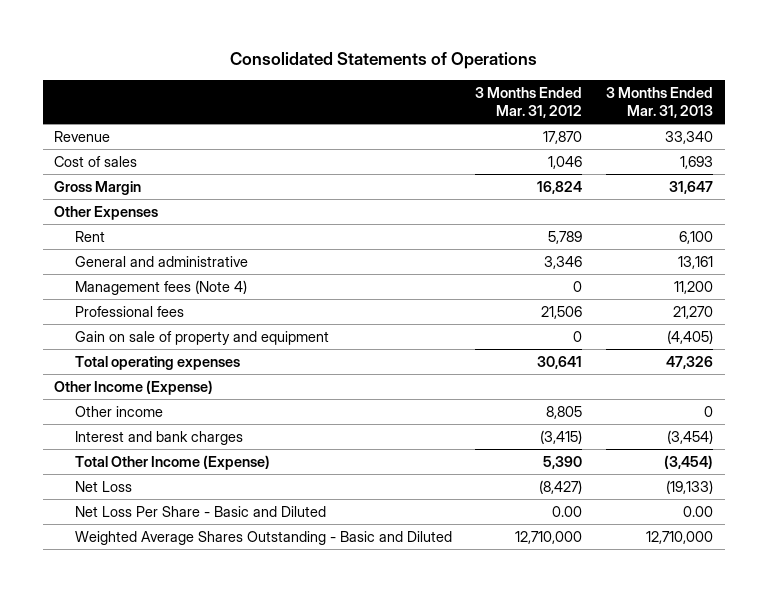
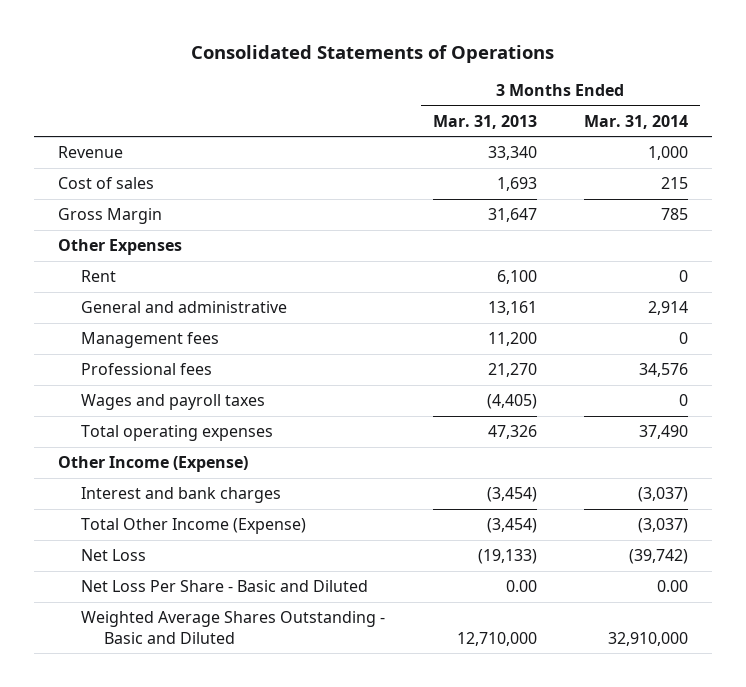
[475,86,583,118] 3 Months Ended Mar. 31, 2012 -> none
none -> [584,114,689,129] Mar. 31, 2014
[74,279,247,295] Management fees (Note 4) -> [80,332,219,349] Management fees
[74,330,329,345] Gain on sale of property and equipment -> [80,394,265,411] Wages and payroll taxes
[74,405,163,417] Other income -> none

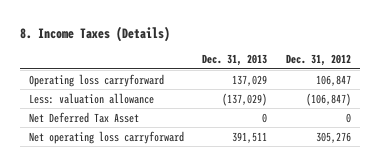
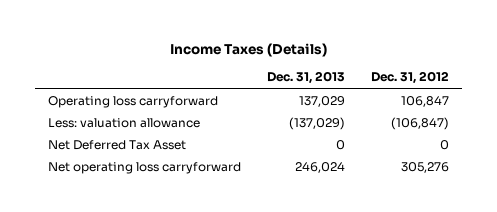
[20,26,171,43] 8. Income Taxes (Details) -> [169,42,327,57] Income Taxes (Details)
[232,131,268,143] 391,511 -> [295,161,346,173] 246,024

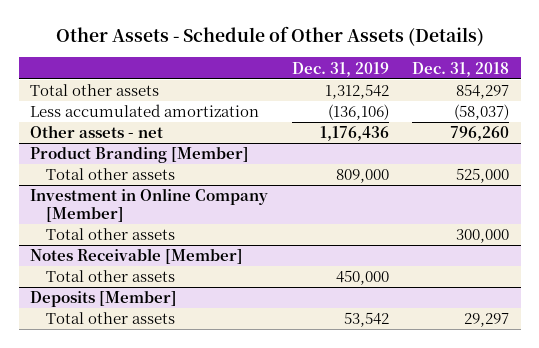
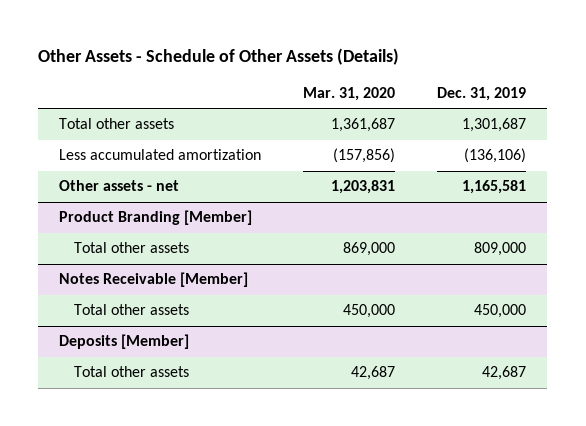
[411,61,509,77] Dec. 31, 2018 -> none
none -> [303,86,396,101] Mar. 31, 2020
[324,84,389,100] 1,312,542 -> [462,118,527,133] 1,301,687
[319,126,389,142] 1,176,436 -> [462,180,527,195] 1,165,581
[30,188,269,222] Investment in Online Company [Member] -> none
[46,228,176,241] Total other assets -> none
[343,312,389,328] 53,542 -> [482,366,527,381] 42,687

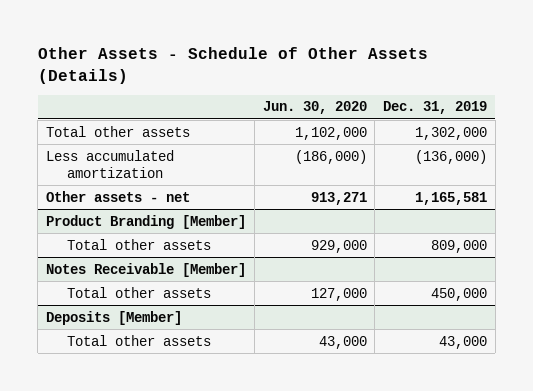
[303,86,396,101] Mar. 31, 2020 -> none
none -> [262,101,367,115] Jun. 30, 2020
[462,118,527,133] 1,301,687 -> [415,126,488,140] 1,302,000
[464,148,527,164] (136,106) -> [415,149,488,164] (136,000)
[482,366,527,381] 42,687 -> [439,335,488,349] 43,000

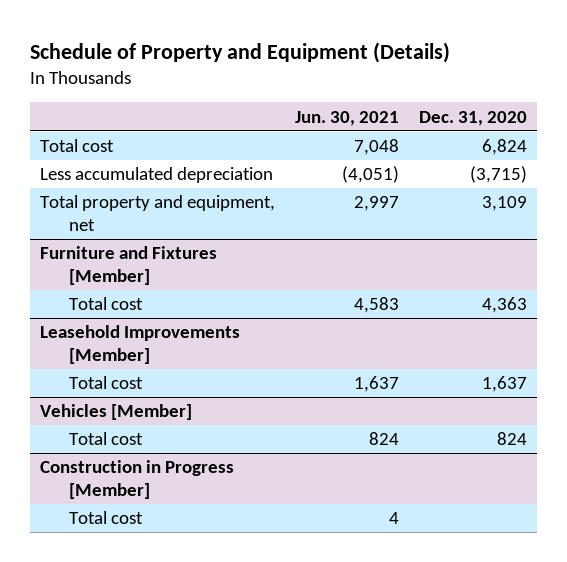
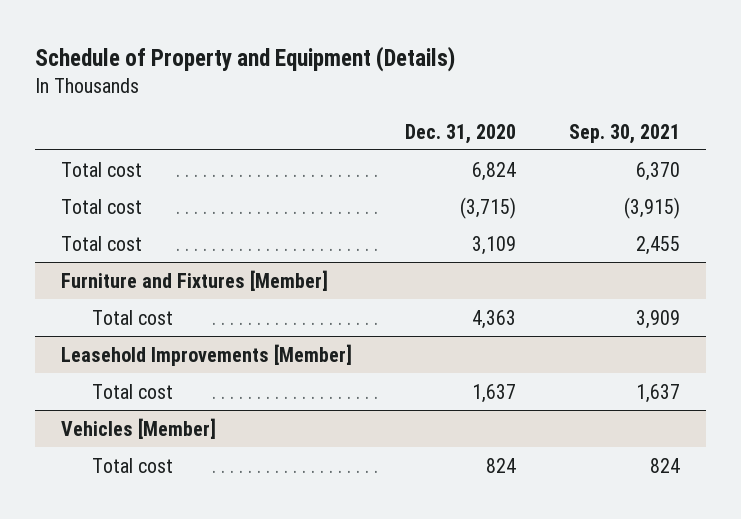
[294,110,399,126] Jun. 30, 2021 -> none
none -> [568,123,680,144] Sep. 30, 2021
[39,167,273,184] Less accumulated depreciation -> [61,198,143,214] Total cost
[39,195,275,231] Total property and equipment, net -> [61,235,143,251] Total cost
[39,460,234,499] Construction in Progress [Member] -> none
[69,511,144,525] Total cost -> none

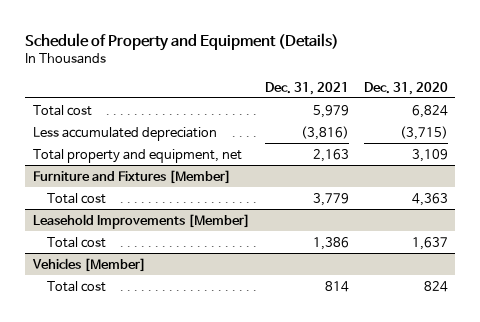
[568,123,680,144] Sep. 30, 2021 -> none
none -> [264,81,349,95] Dec. 31, 2021
[61,198,143,214] Total cost -> [32,126,217,141] Less accumulated depreciation
[61,235,143,251] Total cost -> [32,148,242,163] Total property and equipment, net

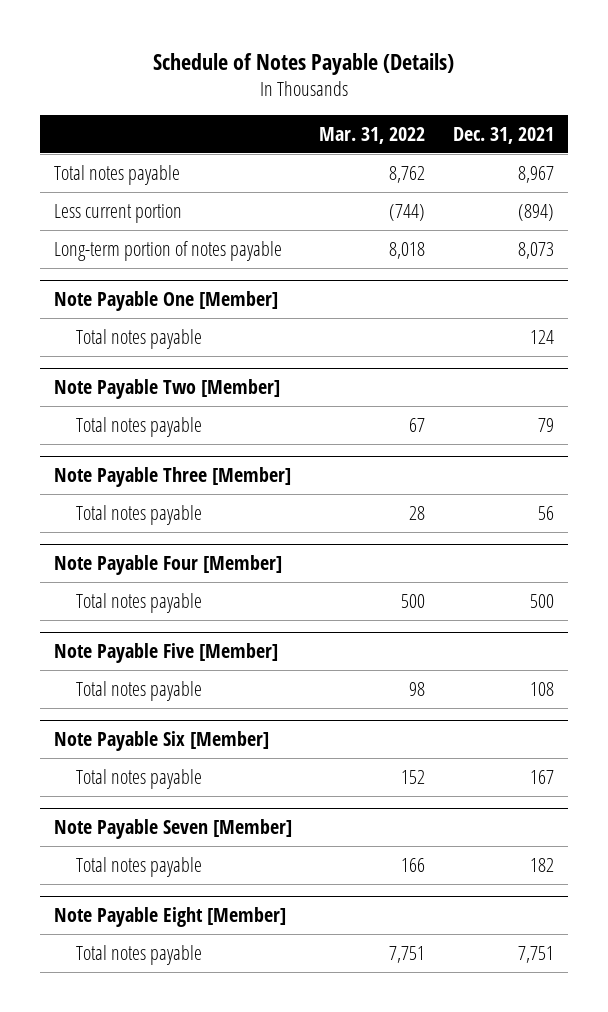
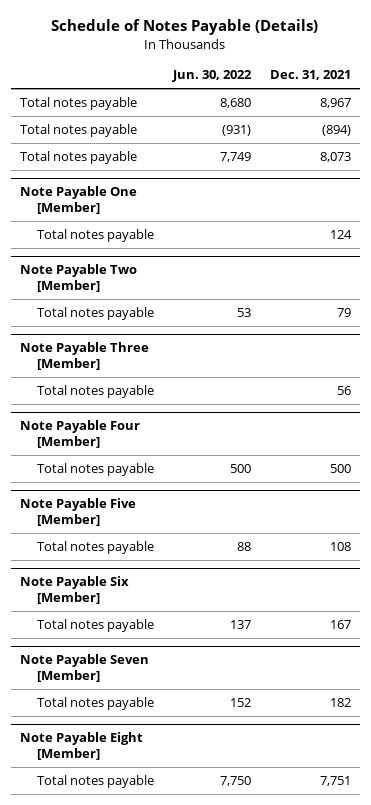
[319,126,426,144] Mar. 31, 2022 -> none
none -> [172,70,253,83] Jun. 30, 2022
[53,203,182,223] Less current portion -> [20,123,138,137] Total notes payable
[53,240,282,261] Long-term portion of notes payable -> [20,150,138,164] Total notes payable

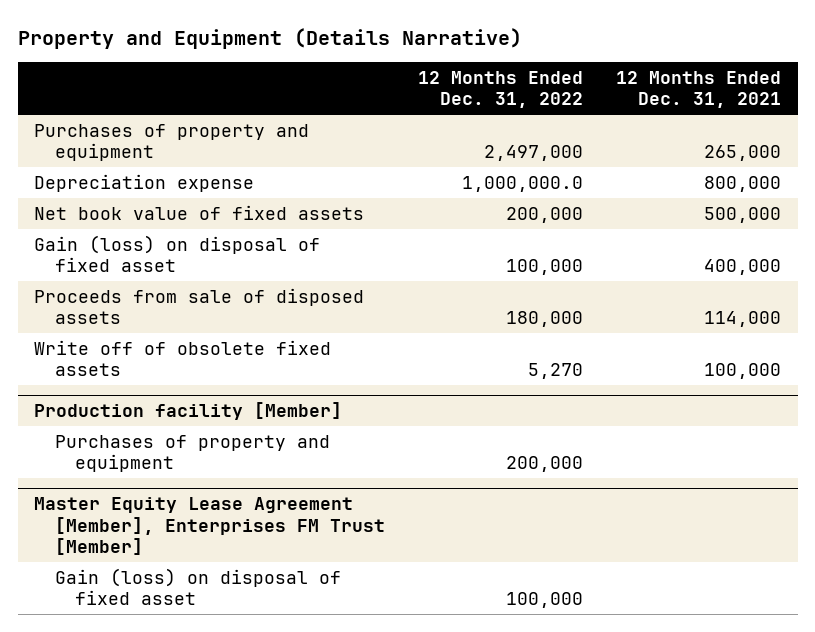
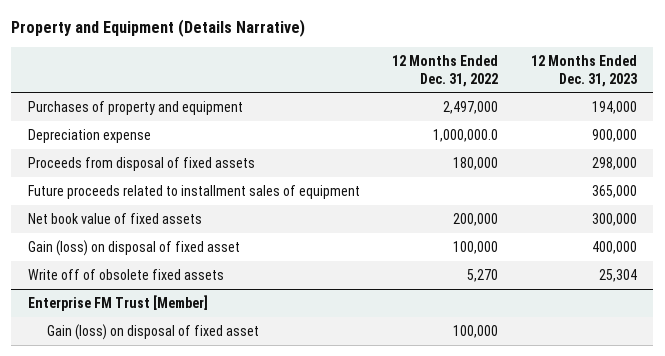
[616,71,782,109] 12 Months Ended Dec. 31, 2021 -> none
none -> [530,55,637,87] 12 Months Ended Dec. 31, 2023
none -> [27,156,255,171] Proceeds from disposal of fixed assets
none -> [27,184,360,199] Future proceeds related to installment sales of equipment
[34,287,365,325] Proceeds from sale of disposed assets -> none
[34,402,343,421] Production facility [Member] -> none
[54,434,330,473] Purchases of property and equipment -> none
[34,497,385,555] Master Equity Lease Agreement [Member], Enterprises FM Trust [Member] -> none
none -> [27,294,208,311] Enterprise FM Trust [Member]

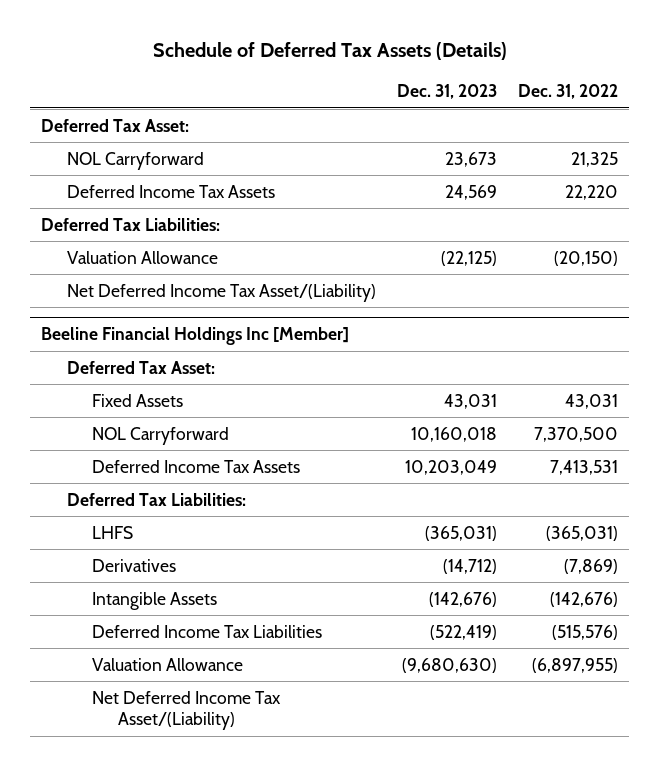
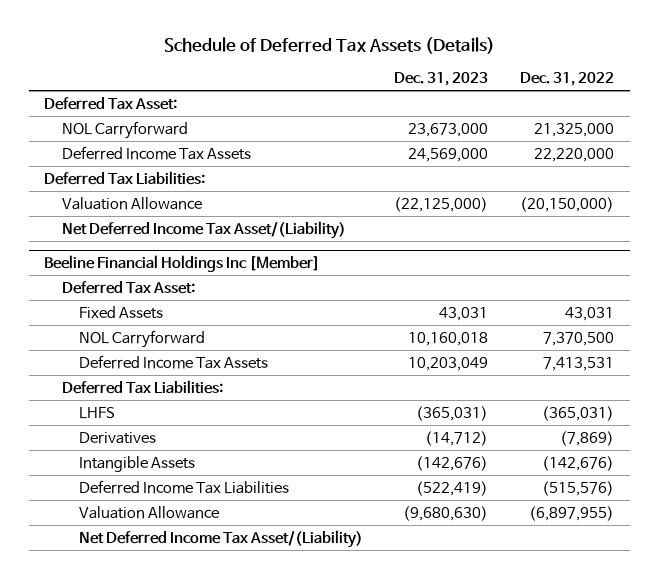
[445,151,498,167] 23,673 -> [408,122,489,137] 23,673,000
[571,151,619,167] 21,325 -> [533,122,614,137] 21,325,000
[445,184,498,200] 24,569 -> [408,147,489,162] 24,569,000
[565,184,619,200] 22,220 -> [533,147,614,162] 22,220,000
[441,250,498,266] (22,125) -> [394,196,489,212] (22,125,000)
[554,250,619,266] (20,150) -> [519,196,614,212] (20,150,000)

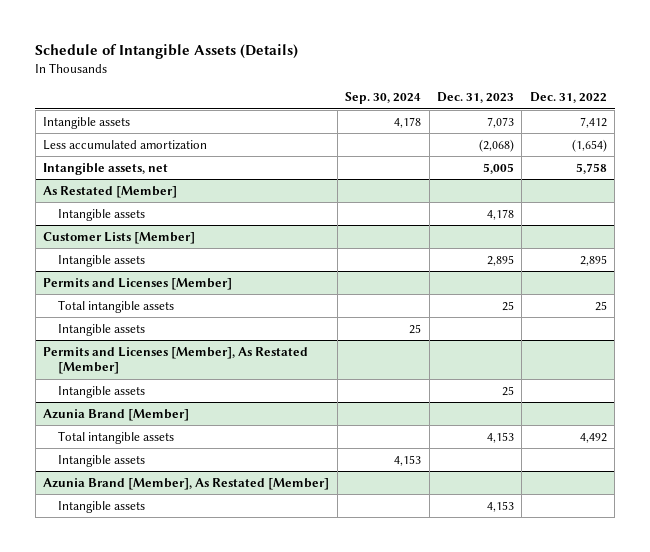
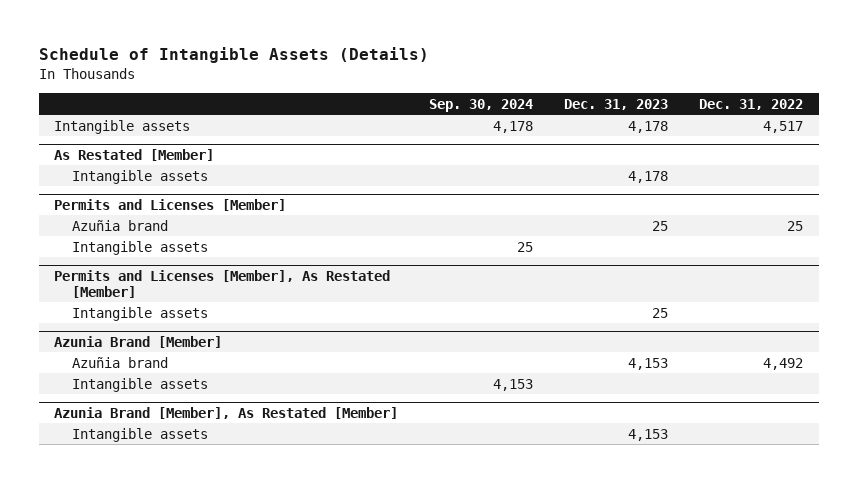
[43,139,208,150] Less accumulated amortization -> none
[43,162,169,175] Intangible assets, net -> none
[486,116,514,128] 7,073 -> [628,120,669,133] 4,178
[579,116,607,128] 7,412 -> [763,120,804,133] 4,517
[43,231,196,244] Customer Lists [Member] -> none
[57,254,145,267] Intangible assets -> none
[57,299,174,313] Total intangible assets -> [71,219,168,231] Azuñia brand
[57,430,174,444] Total intangible assets -> [71,356,168,368] Azuñia brand

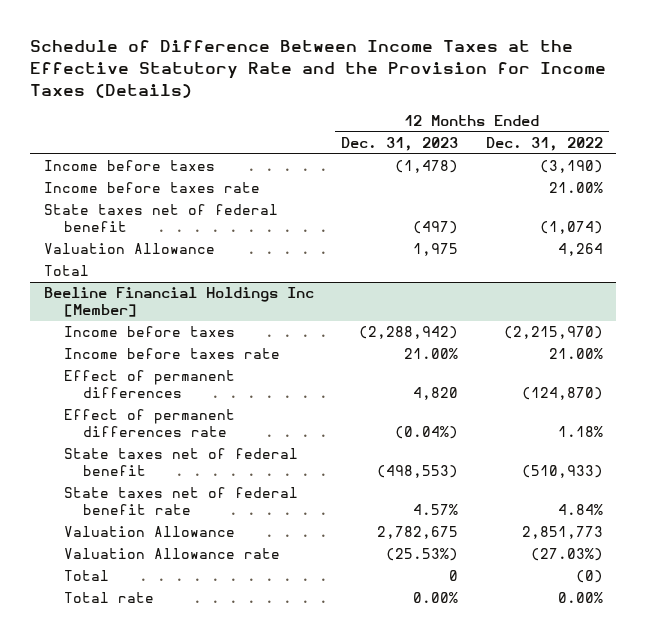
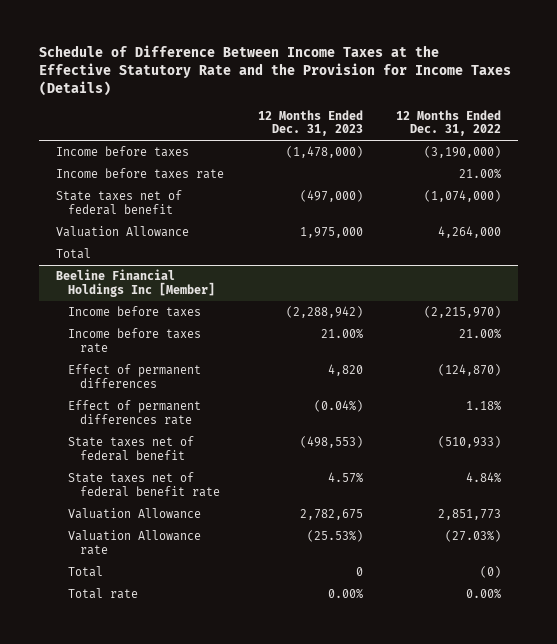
[395,160,459,174] (1,478) -> [285,146,363,159] (1,478,000)
[539,160,603,174] (3,190) -> [424,146,502,159] (3,190,000)
[413,220,459,234] (497) -> [299,190,363,203] (497,000)
[539,220,603,234] (1,074) -> [424,190,502,203] (1,074,000)
[413,243,459,257] 1,975 -> [299,227,363,239] 1,975,000
[557,243,603,257] 4,264 -> [438,226,502,239] 4,264,000

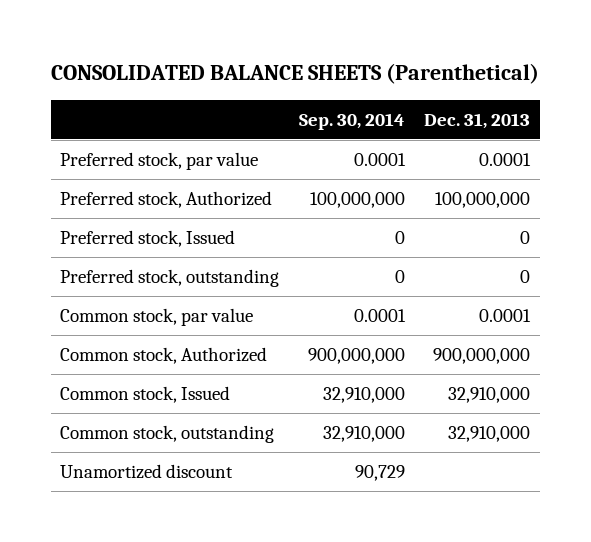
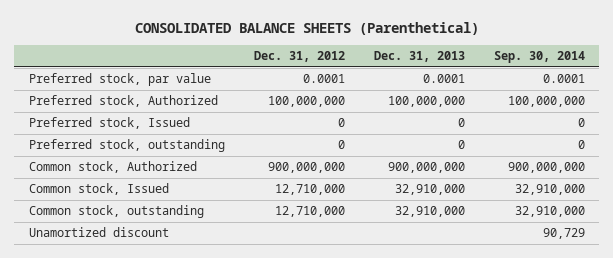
none -> [253,50,345,62] Dec. 31, 2012
[60,308,254,327] Common stock, par value -> none

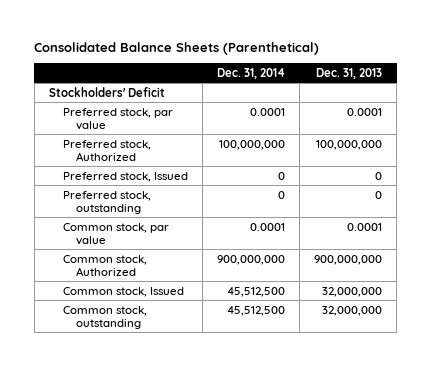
[134,21,479,35] CONSOLIDATED BALANCE SHEETS (Parenthetical) -> [34,42,320,56] Consolidated Balance Sheets (Parenthetical)
[253,50,345,62] Dec. 31, 2012 -> none
[493,50,585,63] Sep. 30, 2014 -> none
none -> [216,67,285,79] Dec. 31, 2014
none -> [49,86,166,97] Stockholders' Deficit
none -> [62,222,169,245] Common stock, par value
[28,227,169,238] Unamortized discount -> none
[394,184,465,196] 32,910,000 -> [322,286,383,297] 32,000,000
[394,206,465,218] 32,910,000 -> [322,305,383,316] 32,000,000

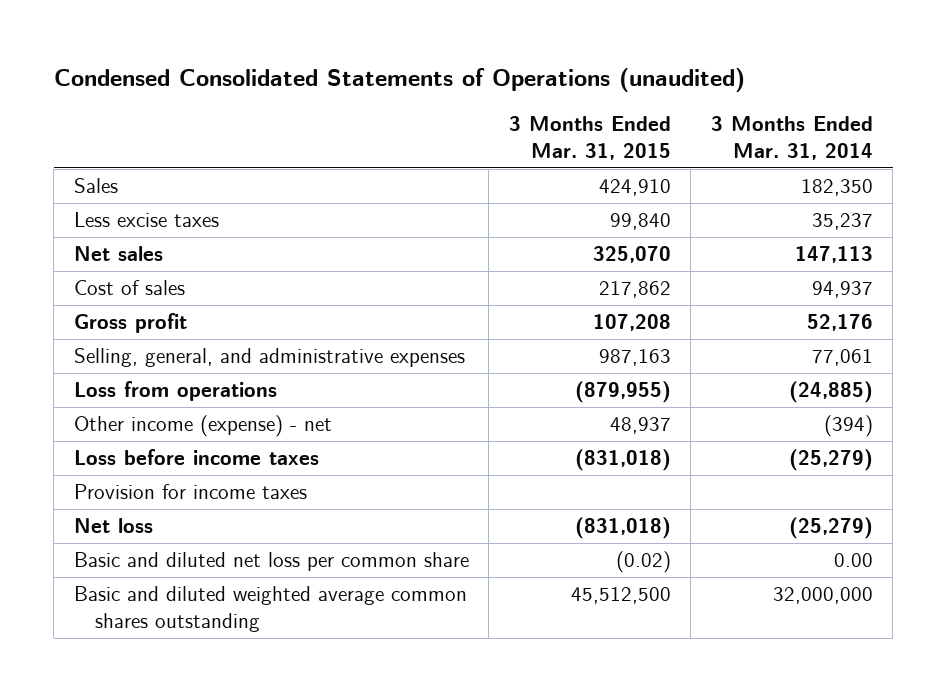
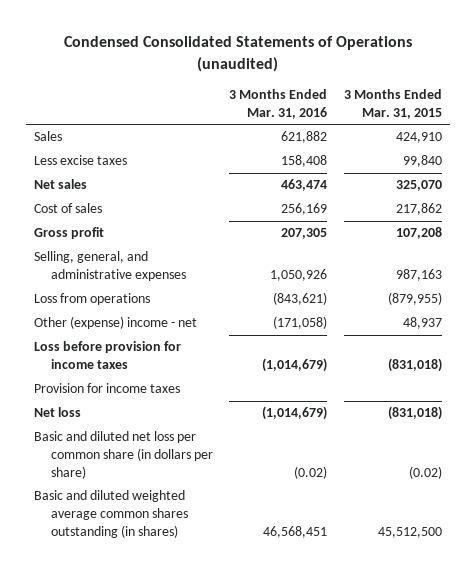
[710,116,873,161] 3 Months Ended Mar. 31, 2014 -> none
none -> [229,89,328,119] 3 Months Ended Mar. 31, 2016
[73,415,332,438] Other income (expense) - net -> [33,316,197,330] Other (expense) income - net
[73,449,319,466] Loss before income taxes -> [33,341,181,370] Loss before provision for income taxes
[73,552,469,572] Basic and diluted net loss per common share -> [33,431,213,479] Basic and diluted net loss per common share (in dollars per share)
[73,586,467,633] Basic and diluted weighted average common shares outstanding -> [33,490,188,538] Basic and diluted weighted average common shares outstanding (in shares)

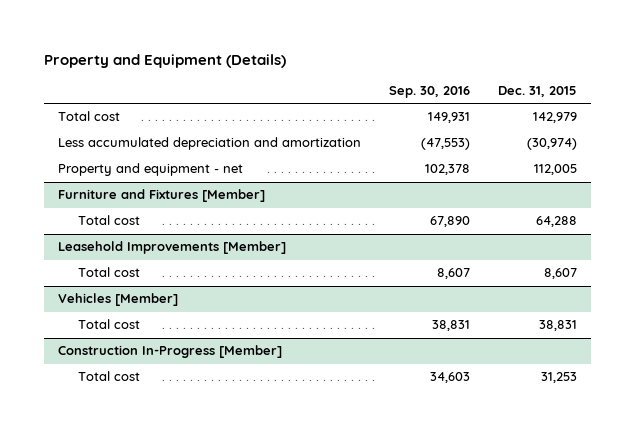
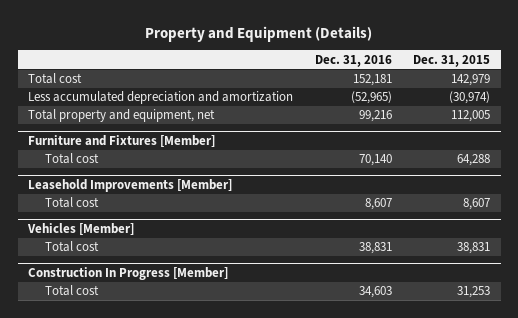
[389,85,471,98] Sep. 30, 2016 -> none
none -> [314,54,392,67] Dec. 31, 2016
[58,163,244,177] Property and equipment - net -> [28,109,216,123] Total property and equipment, net
[58,345,283,359] Construction In-Progress [Member] -> [28,267,229,281] Construction In Progress [Member]

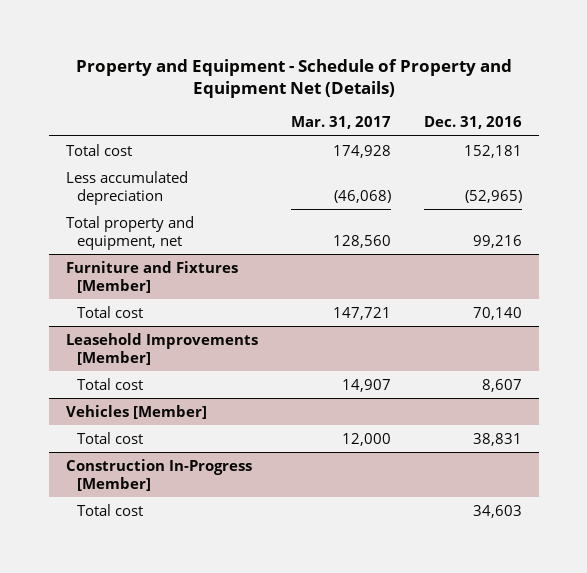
[145,25,373,42] Property and Equipment (Details) -> [75,58,512,99] Property and Equipment - Schedule of Property and Equipment Net (Details)
[412,54,490,67] Dec. 31, 2015 -> none
none -> [290,116,391,130] Mar. 31, 2017
[28,91,294,105] Less accumulated depreciation and amortization -> [65,170,188,205] Less accumulated depreciation
[28,267,229,281] Construction In Progress [Member] -> [65,458,252,491] Construction In-Progress [Member]

